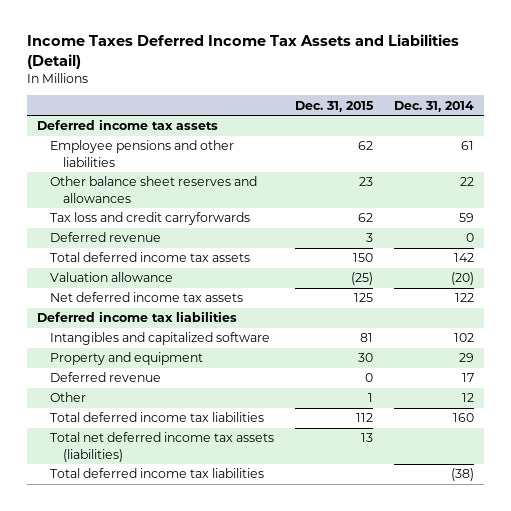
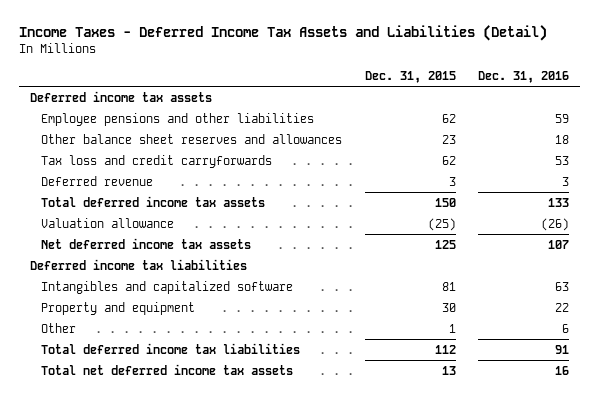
[26,34,459,69] Income Taxes Deferred Income Tax Assets and Liabilities (Detail) -> [19,25,548,42] Income Taxes - Deferred Income Tax Assets and Liabilities (Detail)
[393,100,474,112] Dec. 31, 2014 -> none
none -> [477,70,569,83] Dec. 31, 2016
[49,372,161,383] Deferred revenue -> none
[49,468,264,479] Total deferred income tax liabilities -> none
[49,432,274,462] Total net deferred income tax assets (liabilities) -> [41,363,294,375] Total net deferred income tax assets

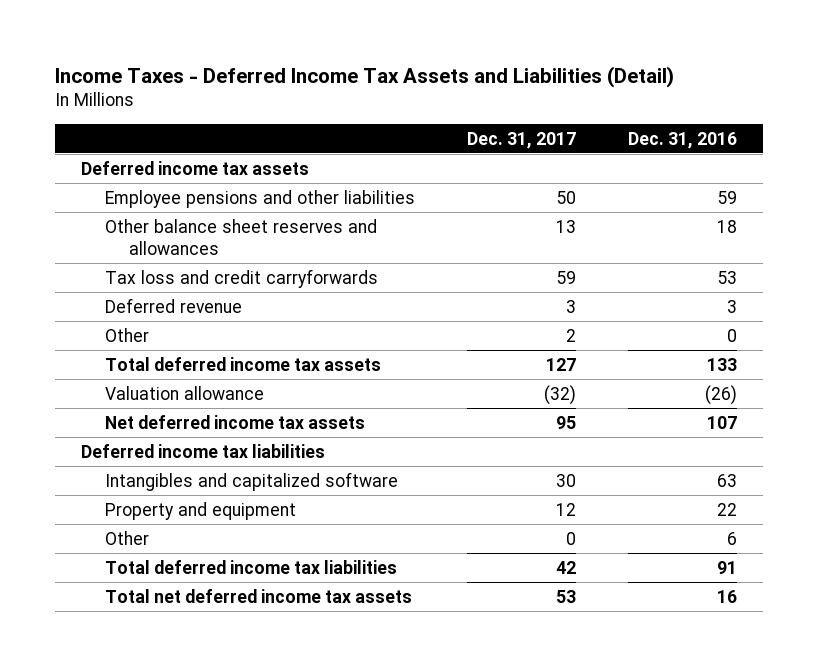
[364,70,456,83] Dec. 31, 2015 -> none
none -> [466,131,576,149] Dec. 31, 2017
none -> [105,327,150,342] Other

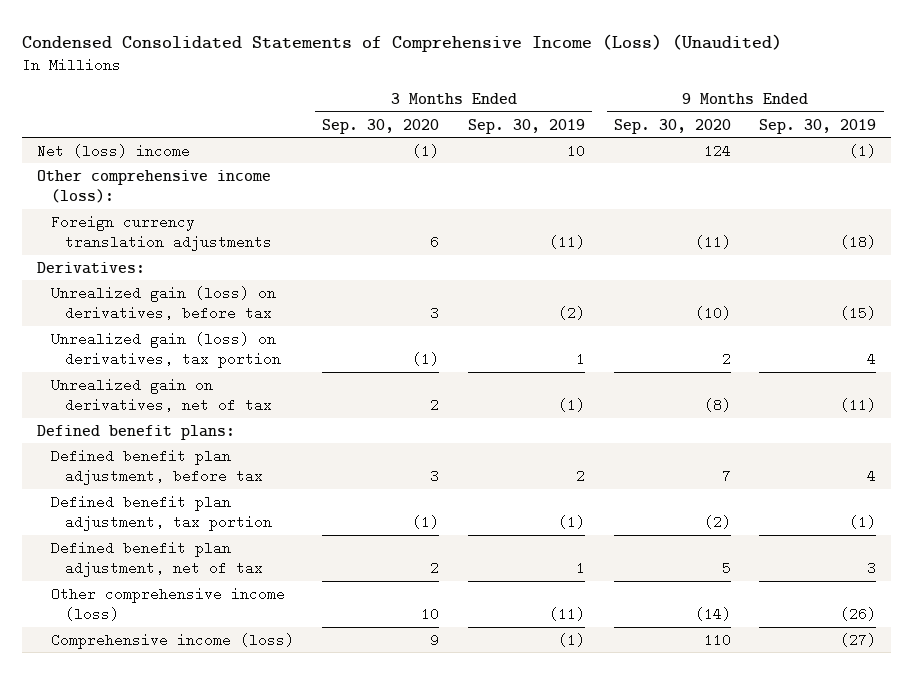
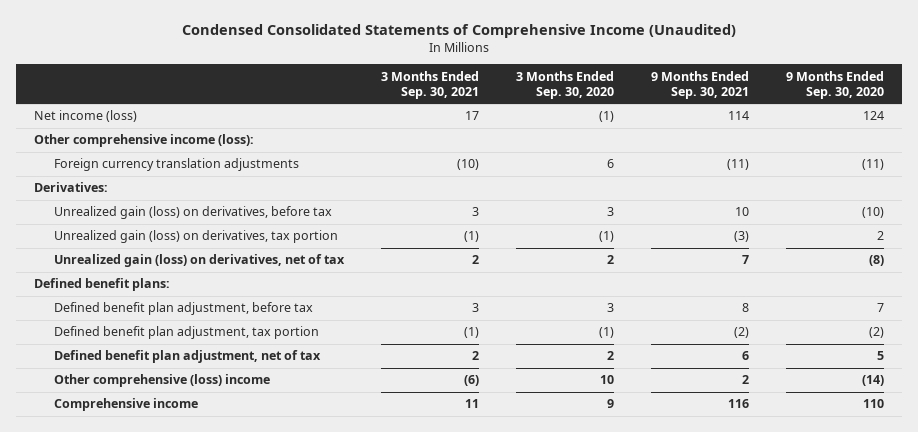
[22,34,783,53] Condensed Consolidated Statements of Comprehensive Income (Loss) (Unaudited) -> [181,23,736,38] Condensed Consolidated Statements of Comprehensive Income (Unaudited)
[468,118,586,134] Sep. 30, 2019 -> none
[759,118,877,134] Sep. 30, 2019 -> none
none -> [380,70,479,99] 3 Months Ended Sep. 30, 2021
none -> [650,70,749,99] 9 Months Ended Sep. 30, 2021
[36,143,190,158] Net (loss) income -> [34,110,138,123] Net income (loss)
[50,377,272,413] Unrealized gain on derivatives, net of tax -> [53,254,345,268] Unrealized gain (loss) on derivatives, net of tax
[50,586,285,622] Other comprehensive income (loss) -> [53,374,270,388] Other comprehensive (loss) income
[50,632,294,649] Comprehensive income (loss) -> [53,398,198,412] Comprehensive income

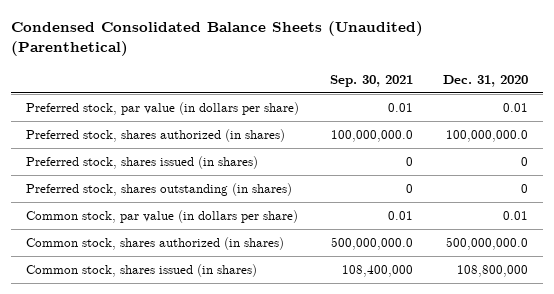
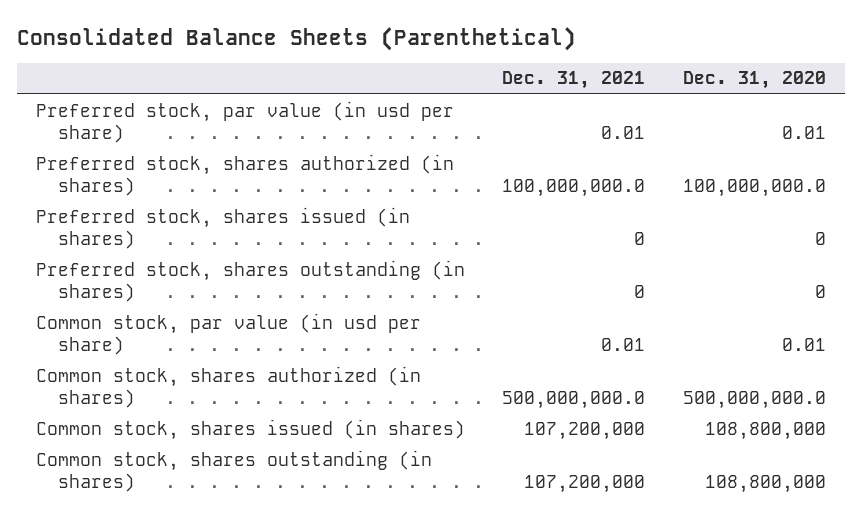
[11,20,424,57] Condensed Consolidated Balance Sheets (Unaudited) (Parenthetical) -> [17,26,577,51] Consolidated Balance Sheets (Parenthetical)
[329,74,413,87] Sep. 30, 2021 -> none
none -> [502,71,646,90] Dec. 31, 2021
[26,102,300,116] Preferred stock, par value (in dollars per share) -> [35,100,454,143] Preferred stock, par value (in usd per share)
[26,210,299,224] Common stock, par value (in dollars per share) -> [35,312,421,355] Common stock, par value (in usd per share)
none -> [35,449,432,492] Common stock, shares outstanding (in shares)

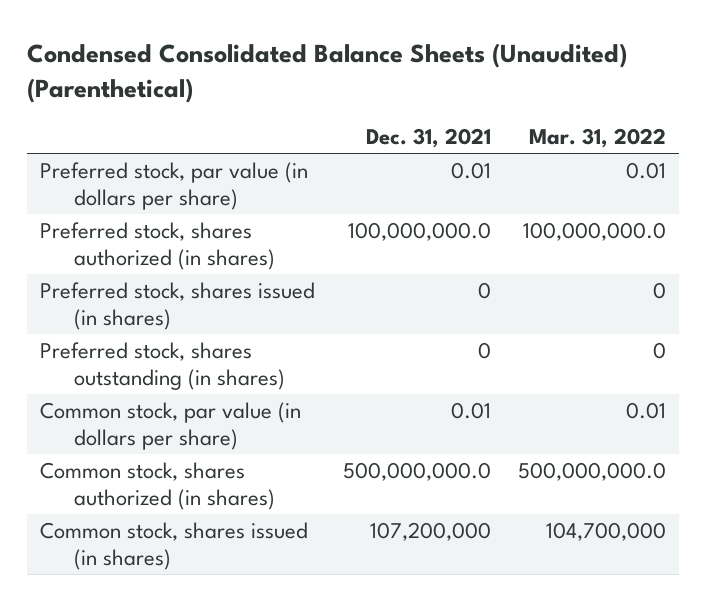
[17,26,577,51] Consolidated Balance Sheets (Parenthetical) -> [26,42,627,103] Condensed Consolidated Balance Sheets (Unaudited) (Parenthetical)
[683,71,827,90] Dec. 31, 2020 -> none
none -> [528,127,666,148] Mar. 31, 2022
[35,100,454,143] Preferred stock, par value (in usd per share) -> [40,162,309,211] Preferred stock, par value (in dollars per share)
[35,312,421,355] Common stock, par value (in usd per share) -> [40,402,302,451] Common stock, par value (in dollars per share)
[35,449,432,492] Common stock, shares outstanding (in shares) -> none

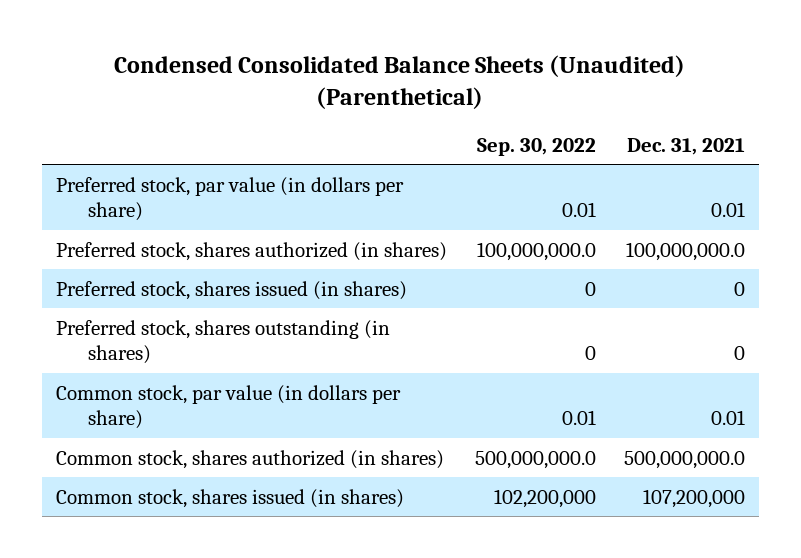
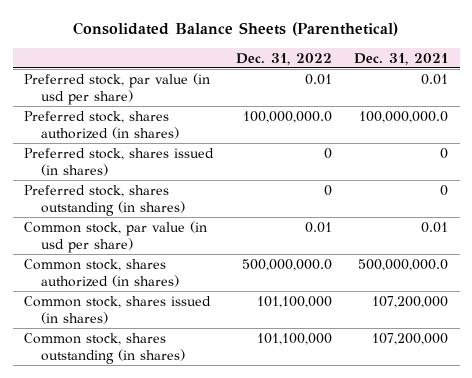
[114,55,686,109] Condensed Consolidated Balance Sheets (Unaudited) (Parenthetical) -> [73,22,399,37] Consolidated Balance Sheets (Parenthetical)
[476,137,596,156] Sep. 30, 2022 -> none
none -> [235,52,332,65] Dec. 31, 2022
[55,176,404,221] Preferred stock, par value (in dollars per share) -> [24,72,211,105] Preferred stock, par value (in usd per share)
[55,384,401,429] Common stock, par value (in dollars per share) -> [24,220,208,253] Common stock, par value (in usd per share)
none -> [24,332,185,364] Common stock, shares outstanding (in shares)

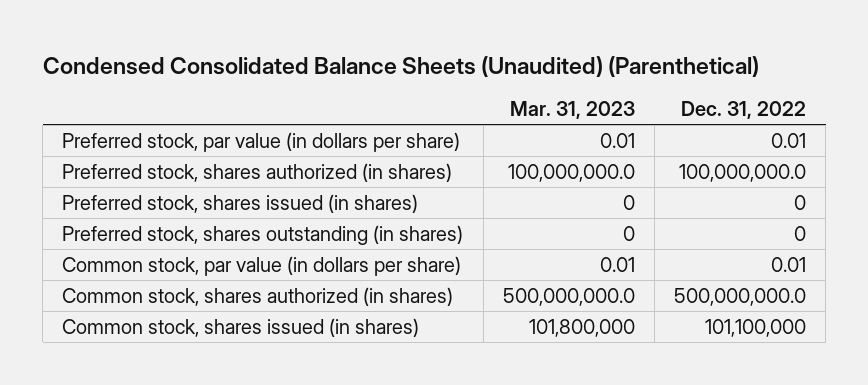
[73,22,399,37] Consolidated Balance Sheets (Parenthetical) -> [42,55,759,77] Condensed Consolidated Balance Sheets (Unaudited) (Parenthetical)
[354,52,449,65] Dec. 31, 2021 -> none
none -> [509,101,635,120] Mar. 31, 2023
[24,72,211,105] Preferred stock, par value (in usd per share) -> [62,131,461,152] Preferred stock, par value (in dollars per share)
[24,220,208,253] Common stock, par value (in usd per share) -> [62,255,462,276] Common stock, par value (in dollars per share)
[24,332,185,364] Common stock, shares outstanding (in shares) -> none

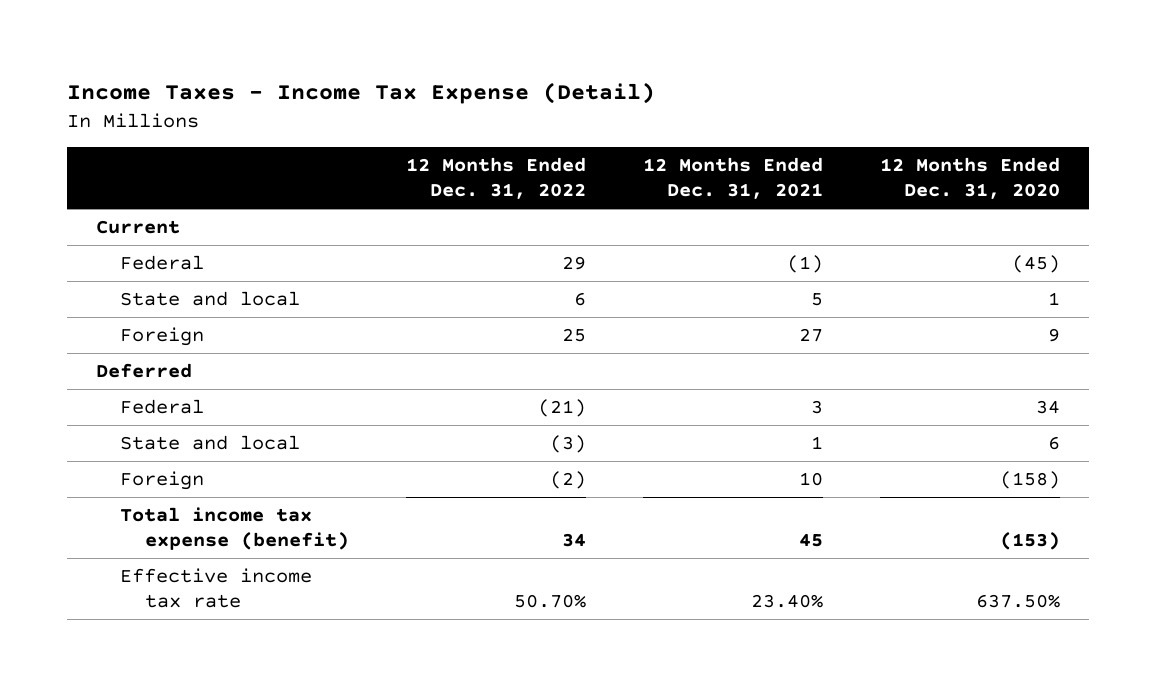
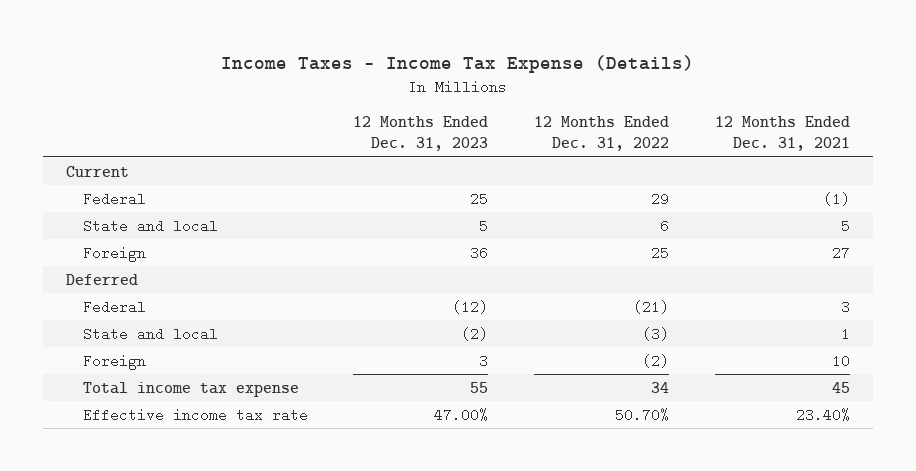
[67,81,656,104] Income Taxes - Income Tax Expense (Detail) -> [220,55,694,74] Income Taxes - Income Tax Expense (Details)
[880,157,1061,200] 12 Months Ended Dec. 31, 2020 -> none
none -> [353,116,489,152] 12 Months Ended Dec. 31, 2023
[120,507,349,550] Total income tax expense (benefit) -> [82,381,299,397] Total income tax expense

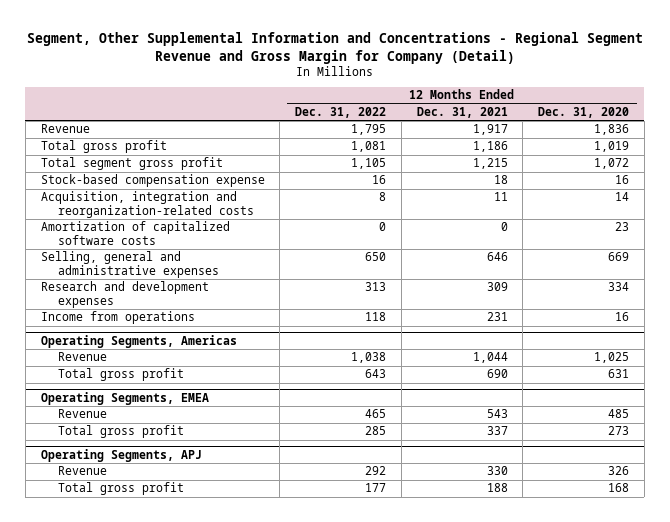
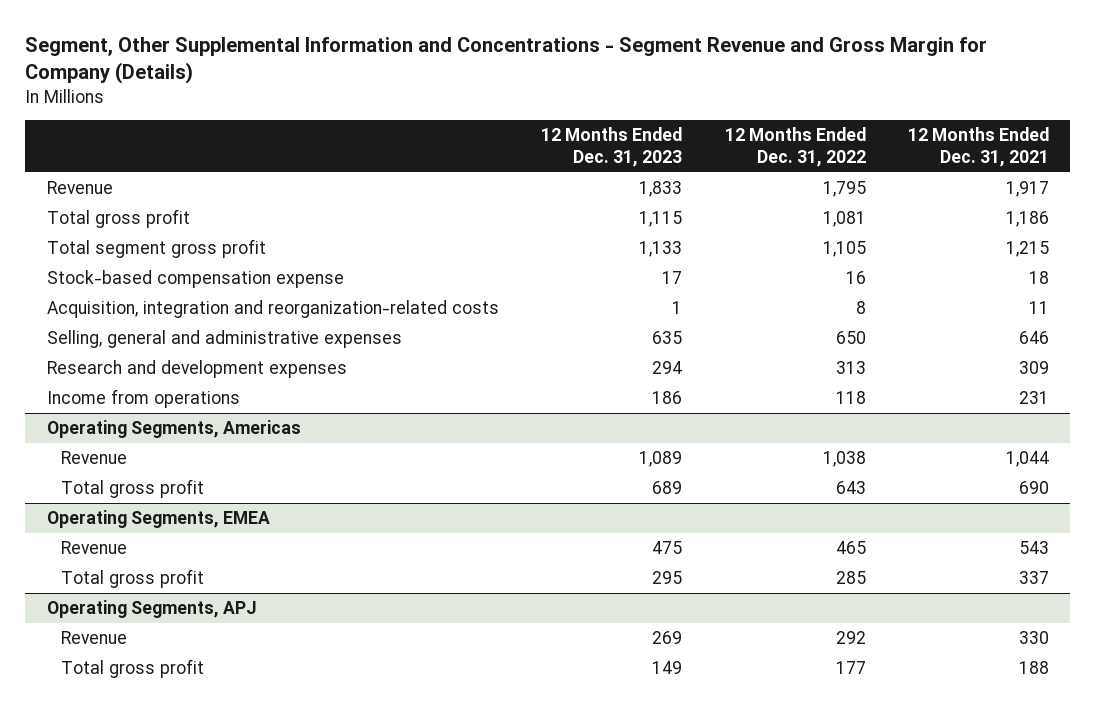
[26,31,643,64] Segment, Other Supplemental Information and Concentrations - Regional Segment Revenue and Gross Margin for Company (Detail) -> [25,37,988,85] Segment, Other Supplemental Information and Concentrations - Segment Revenue and Gross Margin for Company (Details)
[538,106,630,118] Dec. 31, 2020 -> none
none -> [541,127,683,167] 12 Months Ended Dec. 31, 2023
[40,221,230,245] Amortization of capitalized software costs -> none

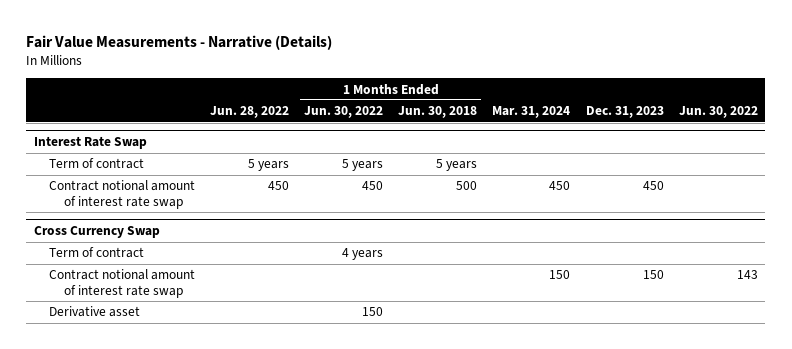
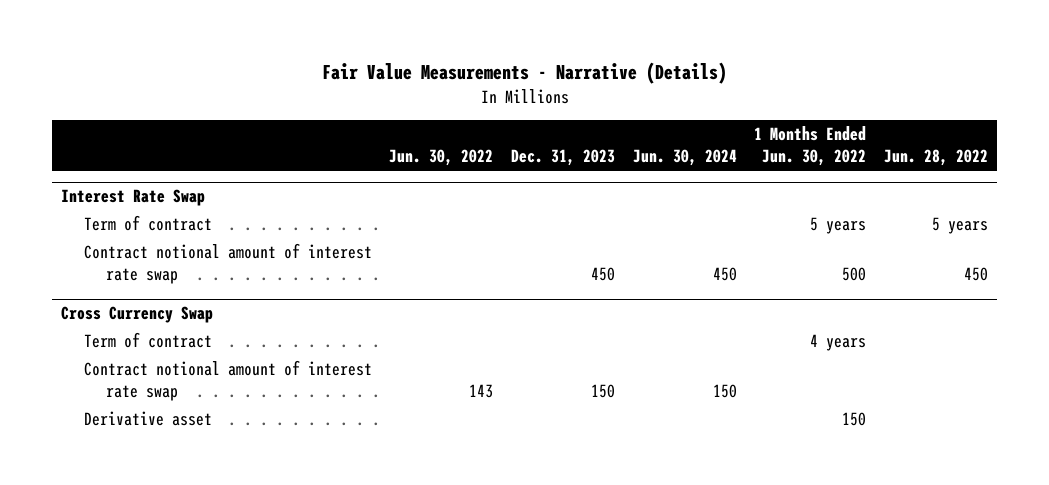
[398,106,478,119] Jun. 30, 2018 -> none
[492,106,571,119] Mar. 31, 2024 -> none
none -> [632,149,737,167] Jun. 30, 2024
[362,181,384,191] 450 -> [842,267,867,282] 500

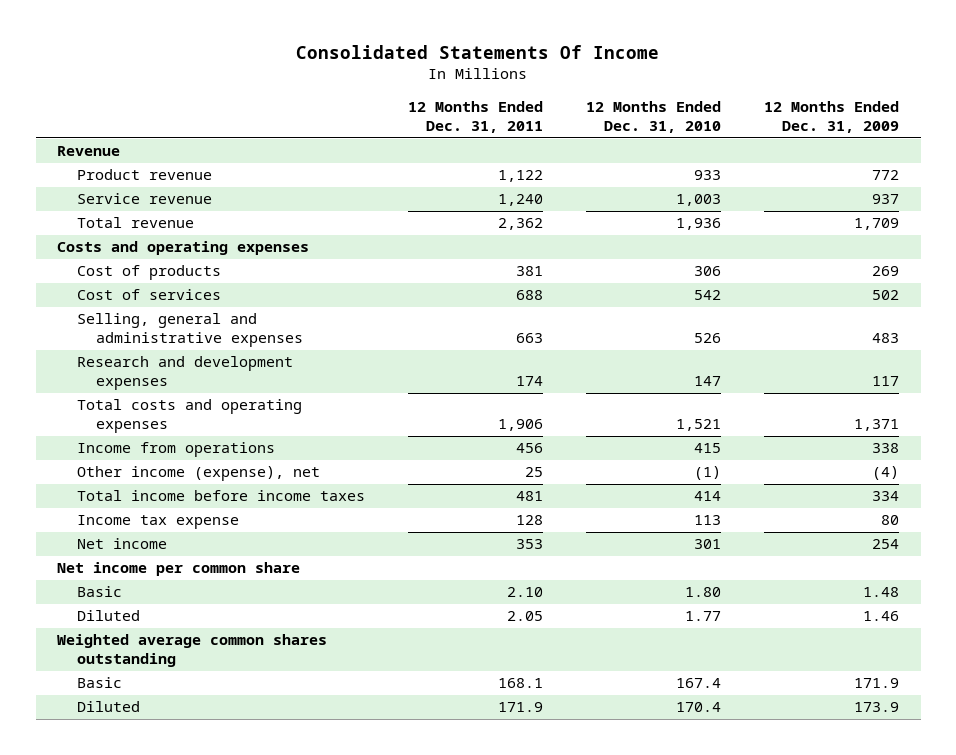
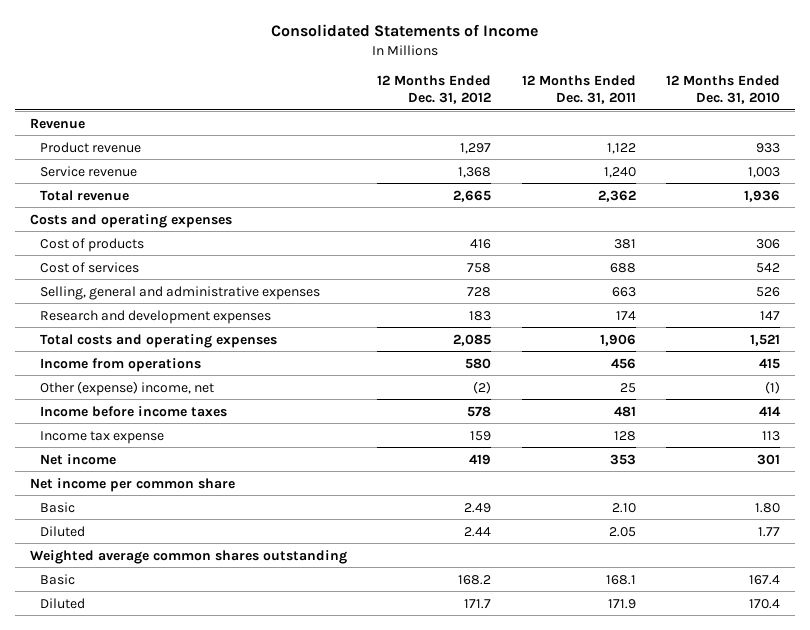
[296,45,660,60] Consolidated Statements Of Income -> [271,24,539,38] Consolidated Statements of Income
[764,101,900,133] 12 Months Ended Dec. 31, 2009 -> none
none -> [377,75,492,105] 12 Months Ended Dec. 31, 2012
[76,466,320,482] Other income (expense), net -> [40,380,215,396] Other (expense) income, net
[76,490,365,502] Total income before income taxes -> [40,405,228,417] Income before income taxes

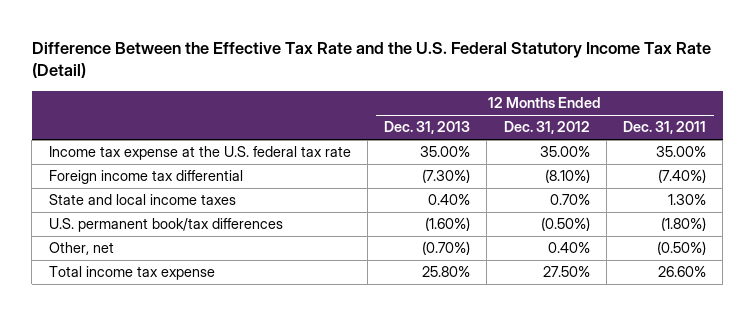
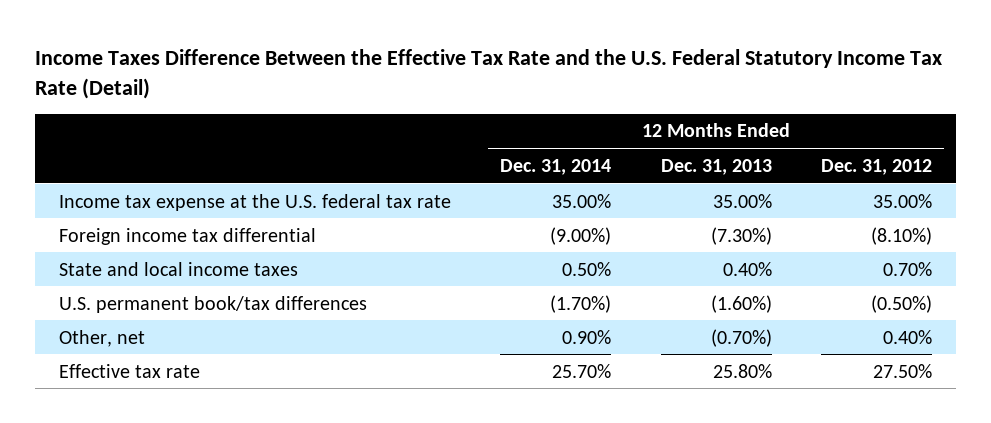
[31,42,711,79] Difference Between the Effective Tax Rate and the U.S. Federal Statutory Income Tax Rate (Detail) -> [34,48,942,99] Income Taxes Difference Between the Effective Tax Rate and the U.S. Federal Statutory Income Tax Rate (Detail)
[623,121,707,135] Dec. 31, 2011 -> none
none -> [500,158,612,175] Dec. 31, 2014
[48,266,215,281] Total income tax expense -> [59,363,201,378] Effective tax rate

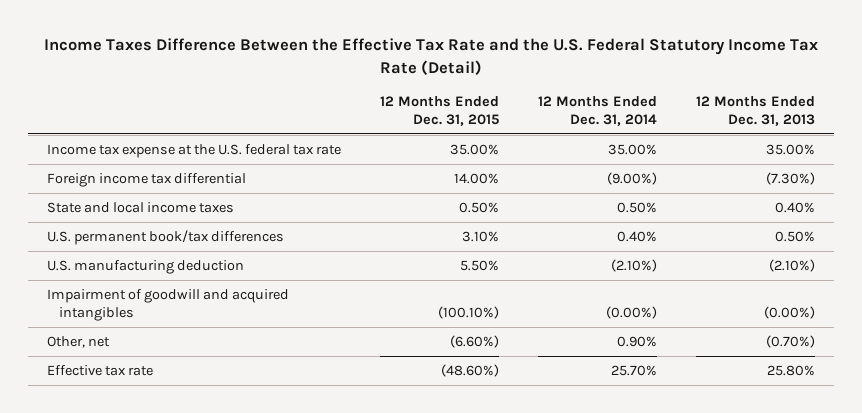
[820,158,932,175] Dec. 31, 2012 -> none
none -> [380,96,500,126] 12 Months Ended Dec. 31, 2015
[550,294,612,313] (1.70%) -> [616,231,657,243] 0.40%
[710,294,772,313] (1.60%) -> [774,231,815,243] 0.50%
none -> [47,260,245,275] U.S. manufacturing deduction
none -> [47,289,290,321] Impairment of goodwill and acquired intangibles

